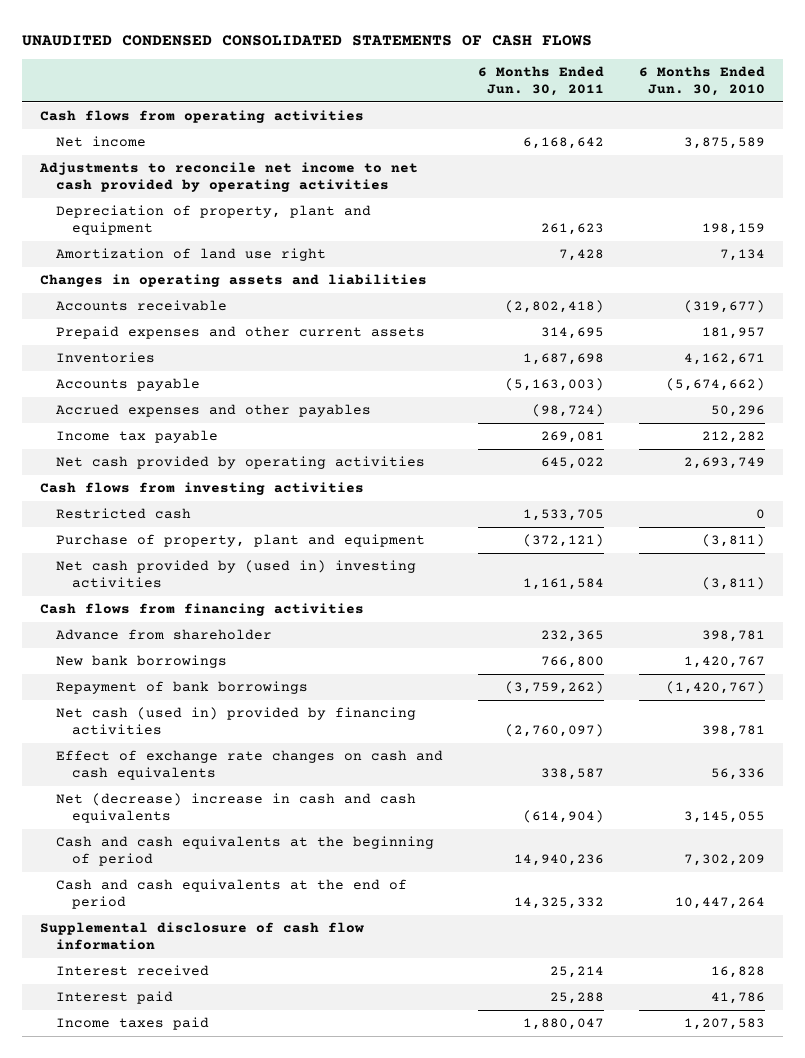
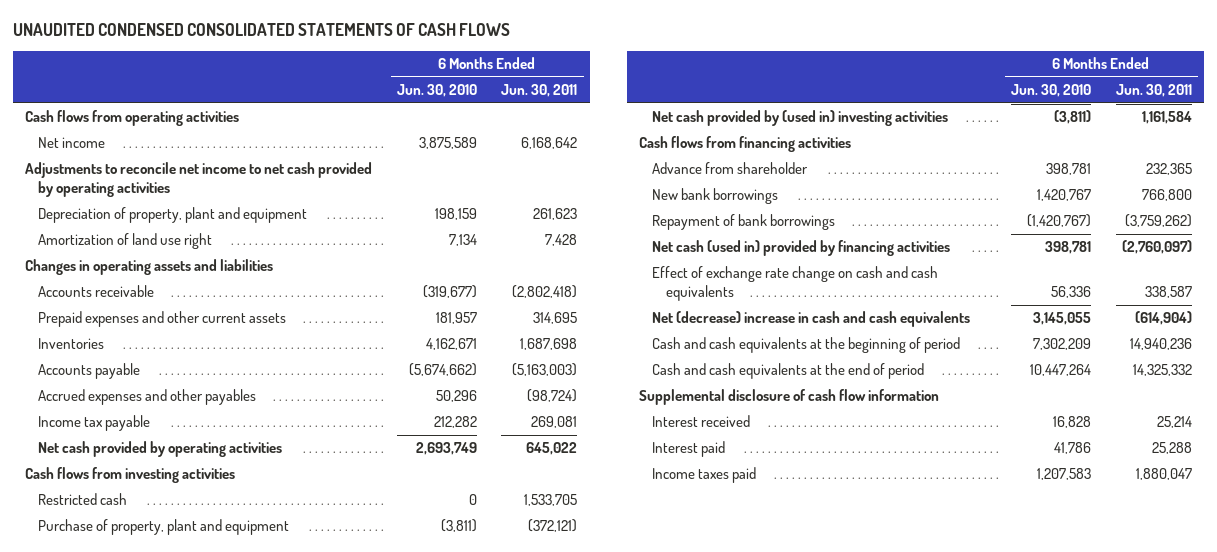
[56,749,444,781] Effect of exchange rate changes on cash and cash equivalents -> [652,266,939,301] Effect of exchange rate change on cash and cash equivalents

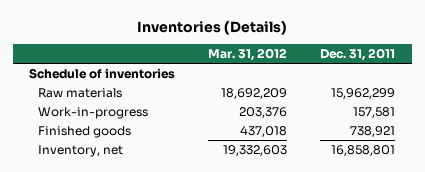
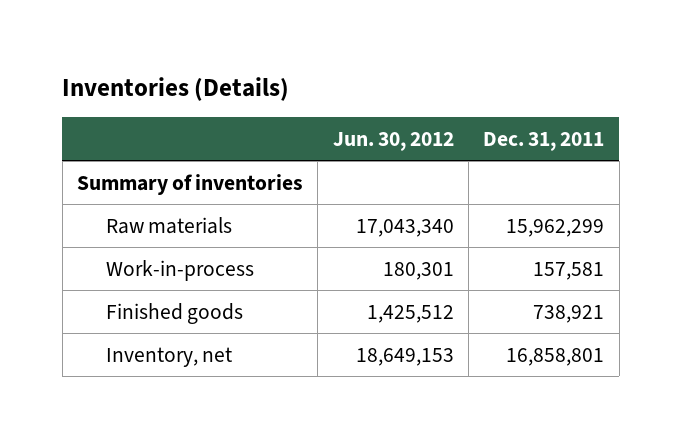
[208,47,288,61] Mar. 31, 2012 -> none
none -> [332,131,454,151] Jun. 30, 2012
[29,68,176,80] Schedule of inventories -> [76,173,303,195] Summary of inventories
[38,107,149,120] Work-in-progress -> [106,259,255,281] Work-in-process

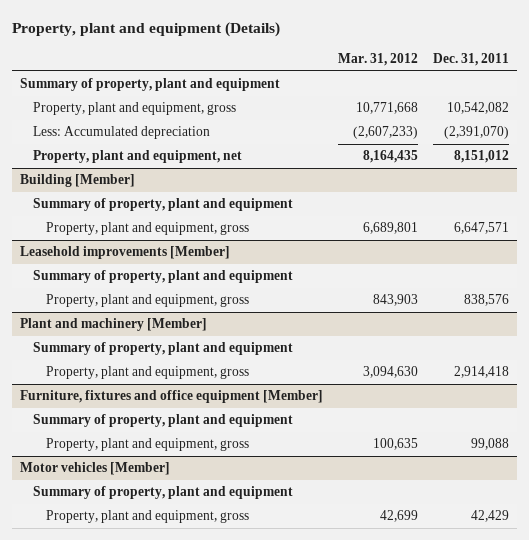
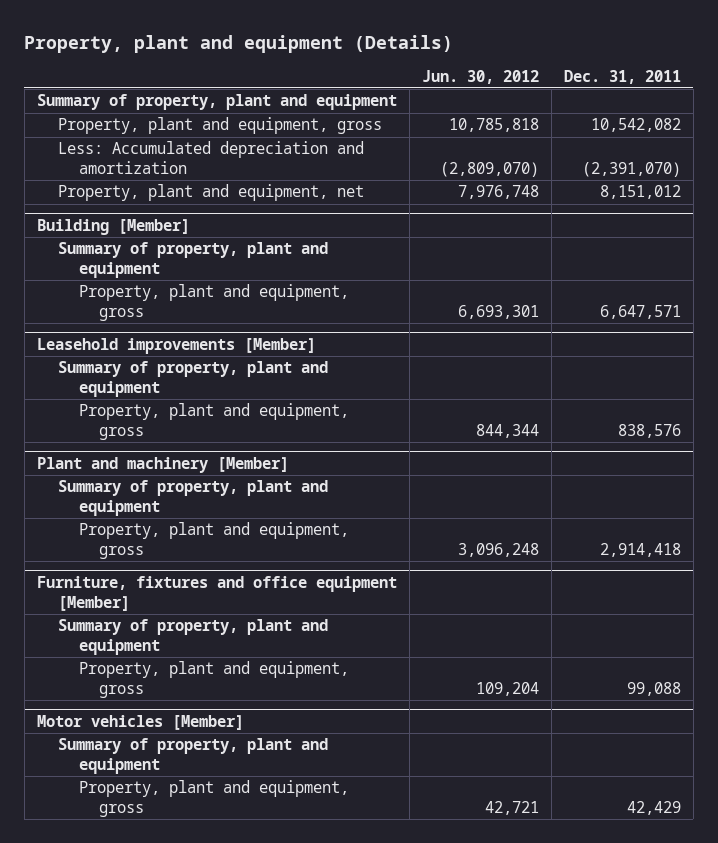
[337,53,418,67] Mar. 31, 2012 -> none
none -> [421,69,539,84] Jun. 30, 2012
[32,126,210,140] Less: Accumulated depreciation -> [57,141,364,174] Less: Accumulated depreciation and amortization

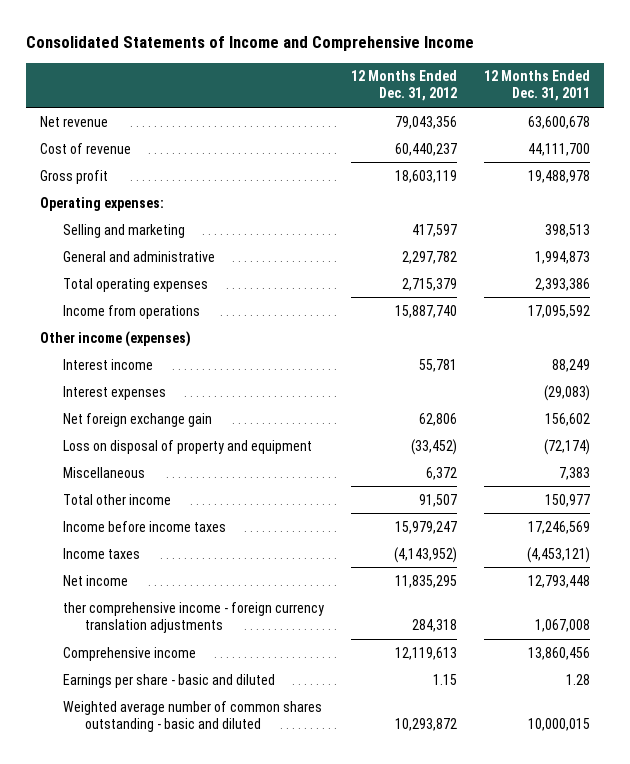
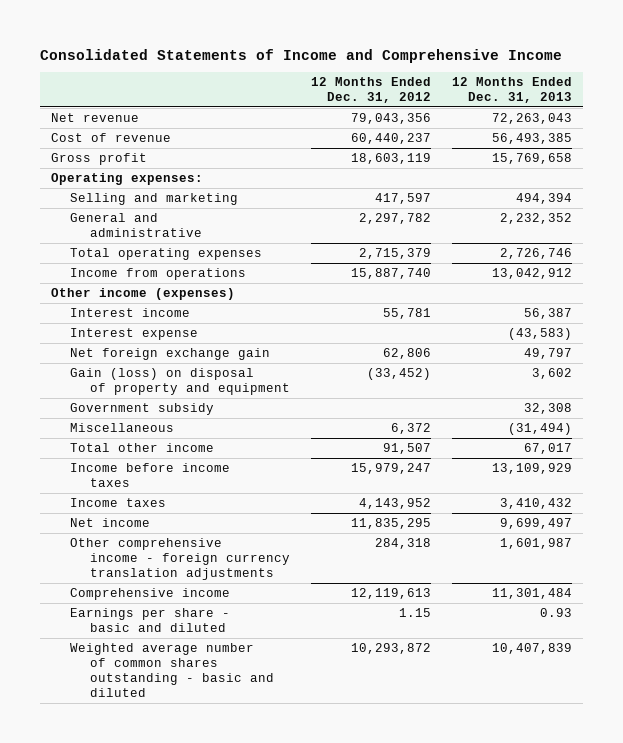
[484,70,591,102] 12 Months Ended Dec. 31, 2011 -> none
none -> [452,77,573,104] 12 Months Ended Dec. 31, 2013
[62,385,166,400] Interest expenses -> [70,327,199,340] Interest expense
[62,439,312,454] Loss on disposal of property and equipment -> [70,367,290,395] Gain (loss) on disposal of property and equipment
none -> [70,402,215,415] Government subsidy
[393,546,457,563] (4,143,952) -> [358,497,431,509] 4,143,952
[62,601,324,633] ther comprehensive income - foreign currency translation adjustments -> [70,537,290,580] Other comprehensive income - foreign currency translation adjustments

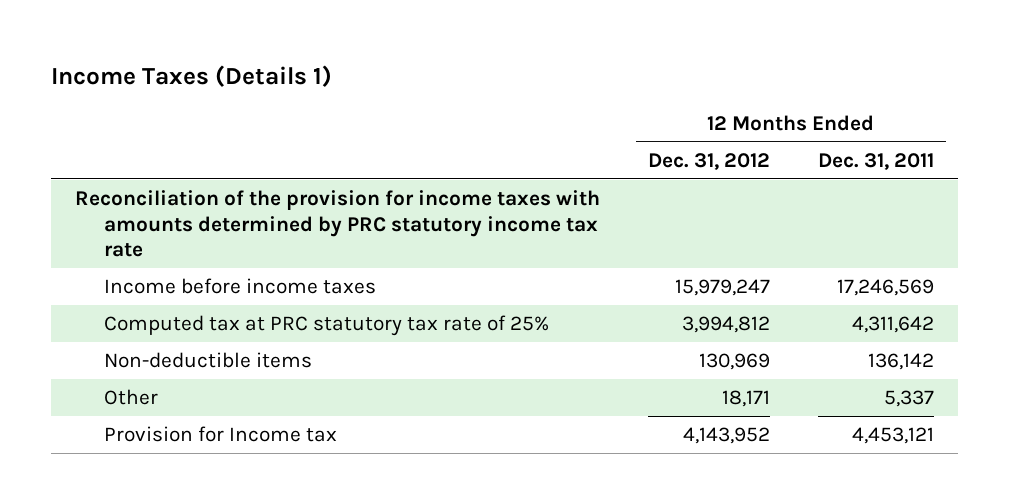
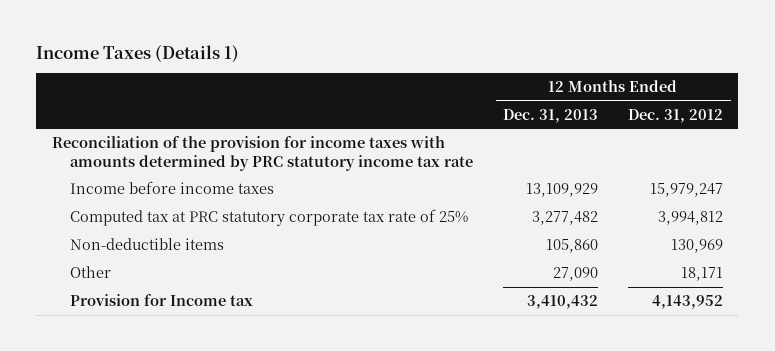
[818,153,935,171] Dec. 31, 2011 -> none
none -> [503,108,599,123] Dec. 31, 2013
[103,315,549,337] Computed tax at PRC statutory tax rate of 25% -> [69,209,468,227] Computed tax at PRC statutory corporate tax rate of 25%

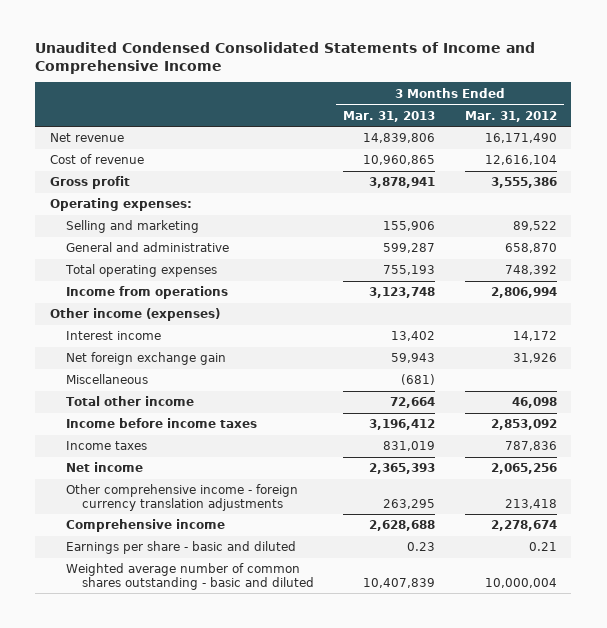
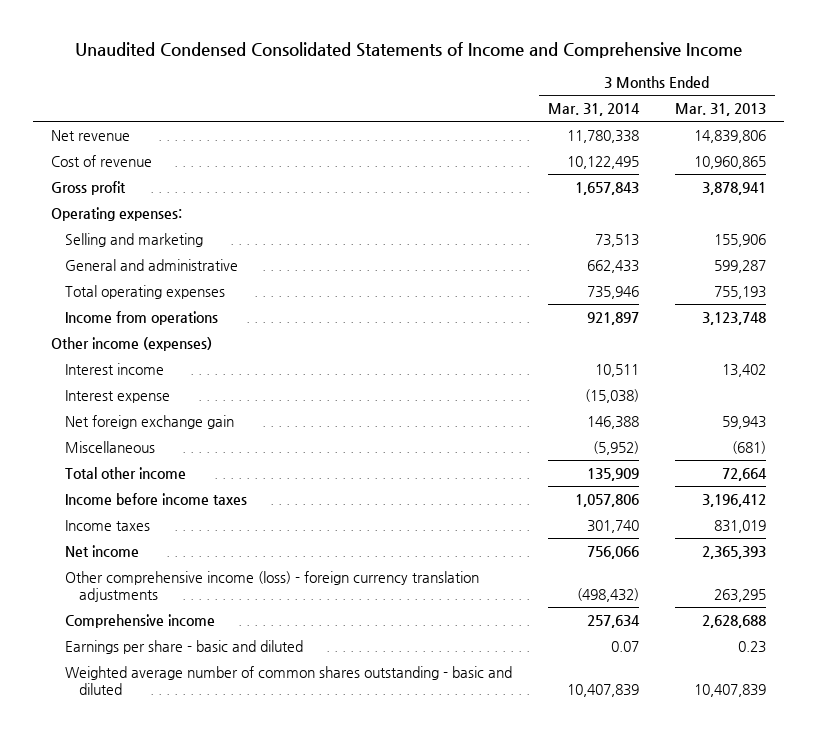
[464,110,557,122] Mar. 31, 2012 -> none
none -> [548,103,641,117] Mar. 31, 2014
none -> [65,389,171,403] Interest expense
[65,484,298,511] Other comprehensive income - foreign currency translation adjustments -> [65,570,480,602] Other comprehensive income (loss) - foreign currency translation adjustments

